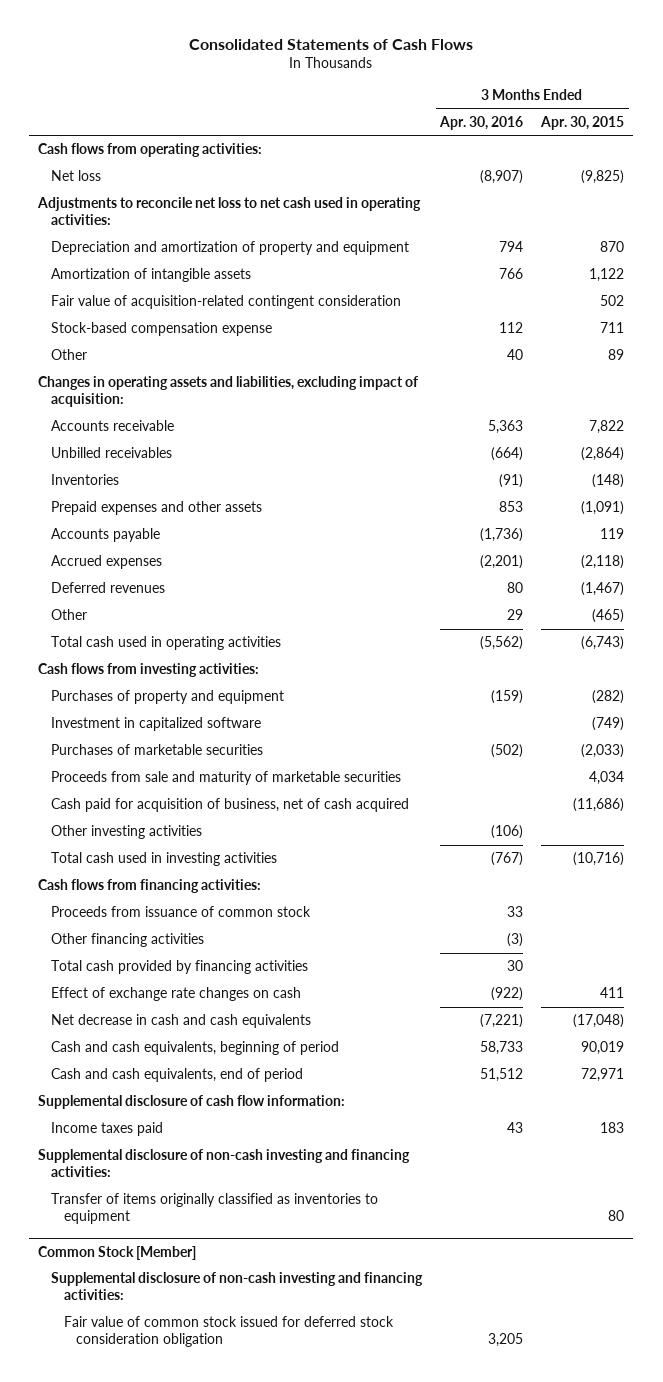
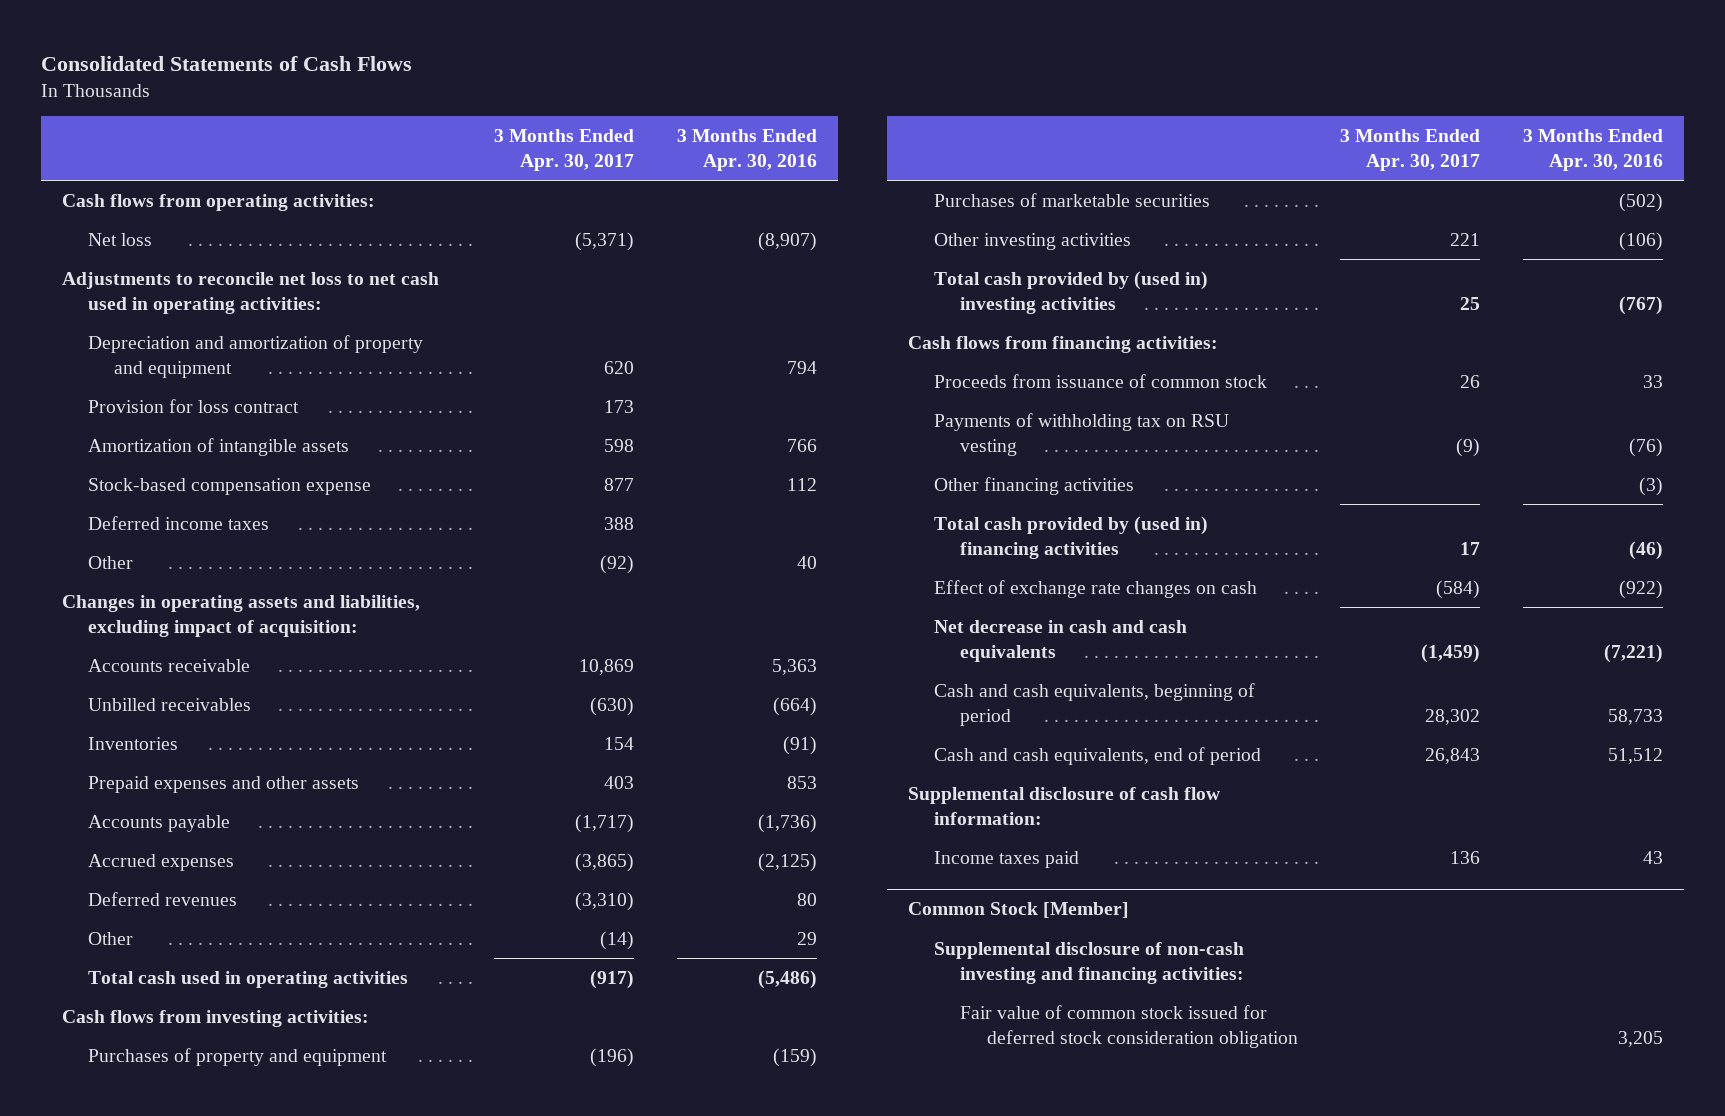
[540,115,625,130] Apr. 30, 2015 -> none
none -> [494,129,635,171] 3 Months Ended Apr. 30, 2017
none -> [88,399,300,414] Provision for loss contract
[51,295,402,310] Fair value of acquisition-related contingent consideration -> none
none -> [88,516,270,531] Deferred income taxes
[480,555,524,570] (2,201) -> [758,853,818,873] (2,125)
[480,636,524,651] (5,562) -> [758,970,818,990] (5,486)
[51,717,262,732] Investment in capitalized software -> none
[51,771,402,786] Proceeds from sale and maturity of marketable securities -> none
[51,798,410,813] Cash paid for acquisition of business, net of cash acquired -> none
[51,852,278,867] Total cash used in investing activities -> [934,271,1209,314] Total cash provided by (used in) investing activities
none -> [934,413,1230,456] Payments of withholding tax on RSU vesting
[51,960,309,975] Total cash provided by financing activities -> [934,516,1209,559] Total cash provided by (used in) financing activities
[507,960,524,972] 30 -> [1629,540,1664,560] (46)
[38,1149,411,1178] Supplemental disclosure of non-cash investing and financing activities: -> none
[51,1193,379,1225] Transfer of items originally classified as inventories to equipment -> none

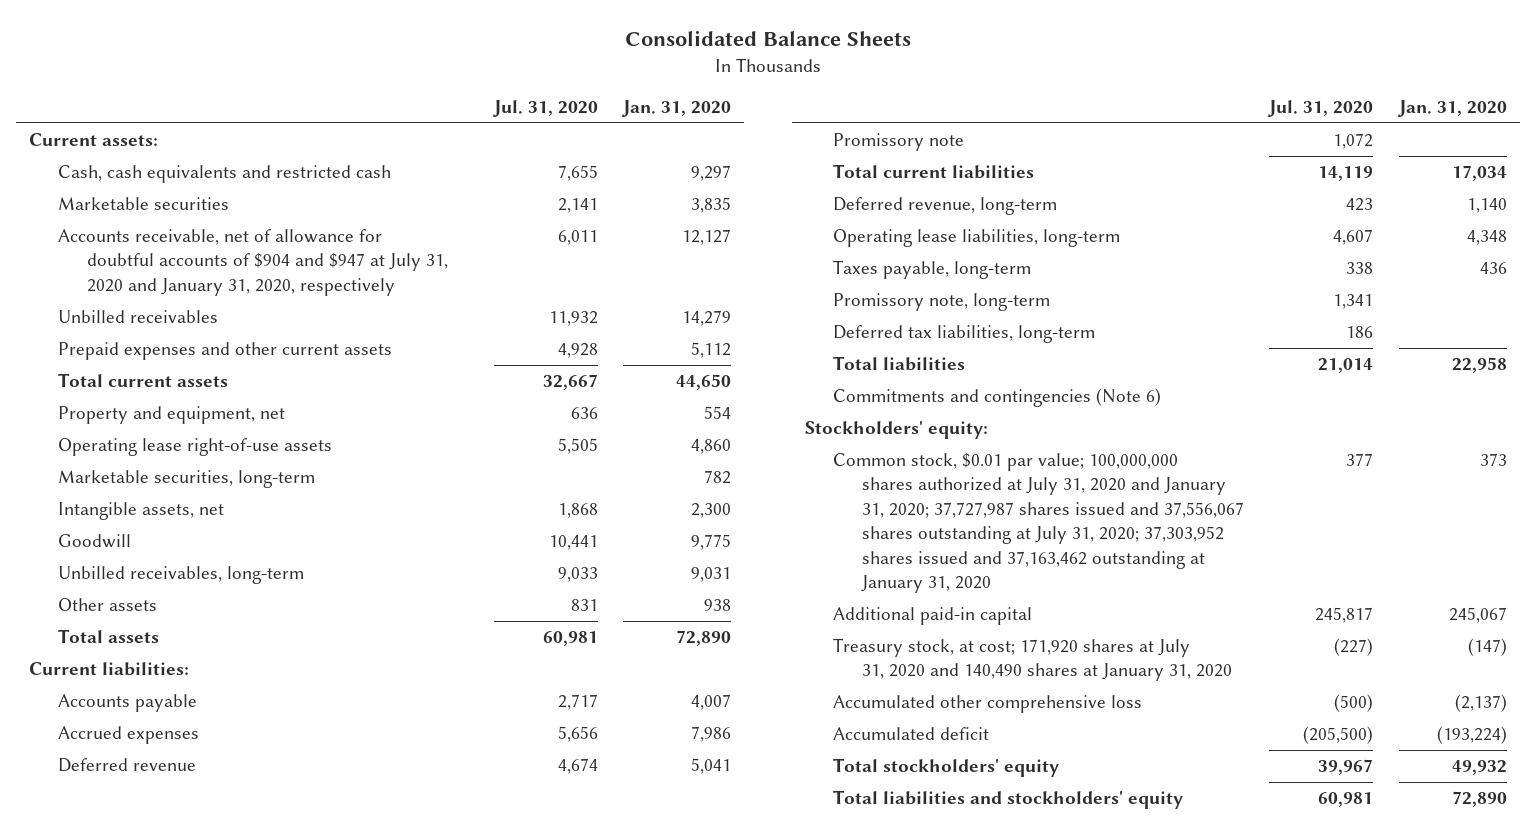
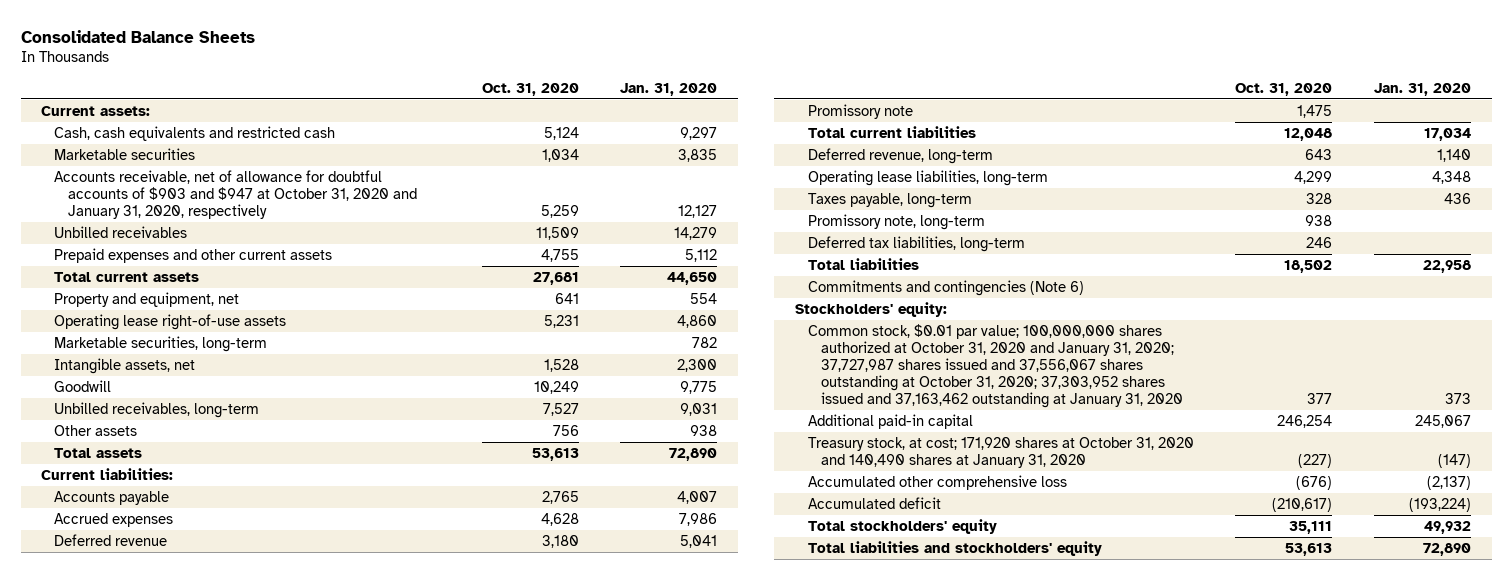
[493,99,599,117] Jul. 31, 2020 -> none
none -> [481,82,579,96] Oct. 31, 2020
[57,229,448,296] Accounts receivable, net of allowance for doubtful accounts of $904 and $947 at July 31, 2020 and January 31, 2020, respectively -> [54,169,417,219] Accounts receivable, net of allowance for doubtful accounts of $903 and $947 at October 31, 2020 and January 31, 2020, respectively
[833,453,1245,594] Common stock, $0.01 par value; 100,000,000 shares authorized at July 31, 2020 and January 31, 2020; 37,727,987 shares issued and 37,556,067 shares outstanding at July 31, 2020; 37,303,952 shares issued and 37,163,462 outstanding at January 31, 2020 -> [808,323,1184,408] Common stock, $0.01 par value; 100,000,000 shares authorized at October 31, 2020 and January 31, 2020; 37,727,987 shares issued and 37,556,067 shares outstanding at October 31, 2020; 37,303,952 shares issued and 37,163,462 outstanding at January 31, 2020
[833,638,1233,682] Treasury stock, at cost; 171,920 shares at July 31, 2020 and 140,490 shares at January 31, 2020 -> [808,436,1195,468] Treasury stock, at cost; 171,920 shares at October 31, 2020 and 140,490 shares at January 31, 2020

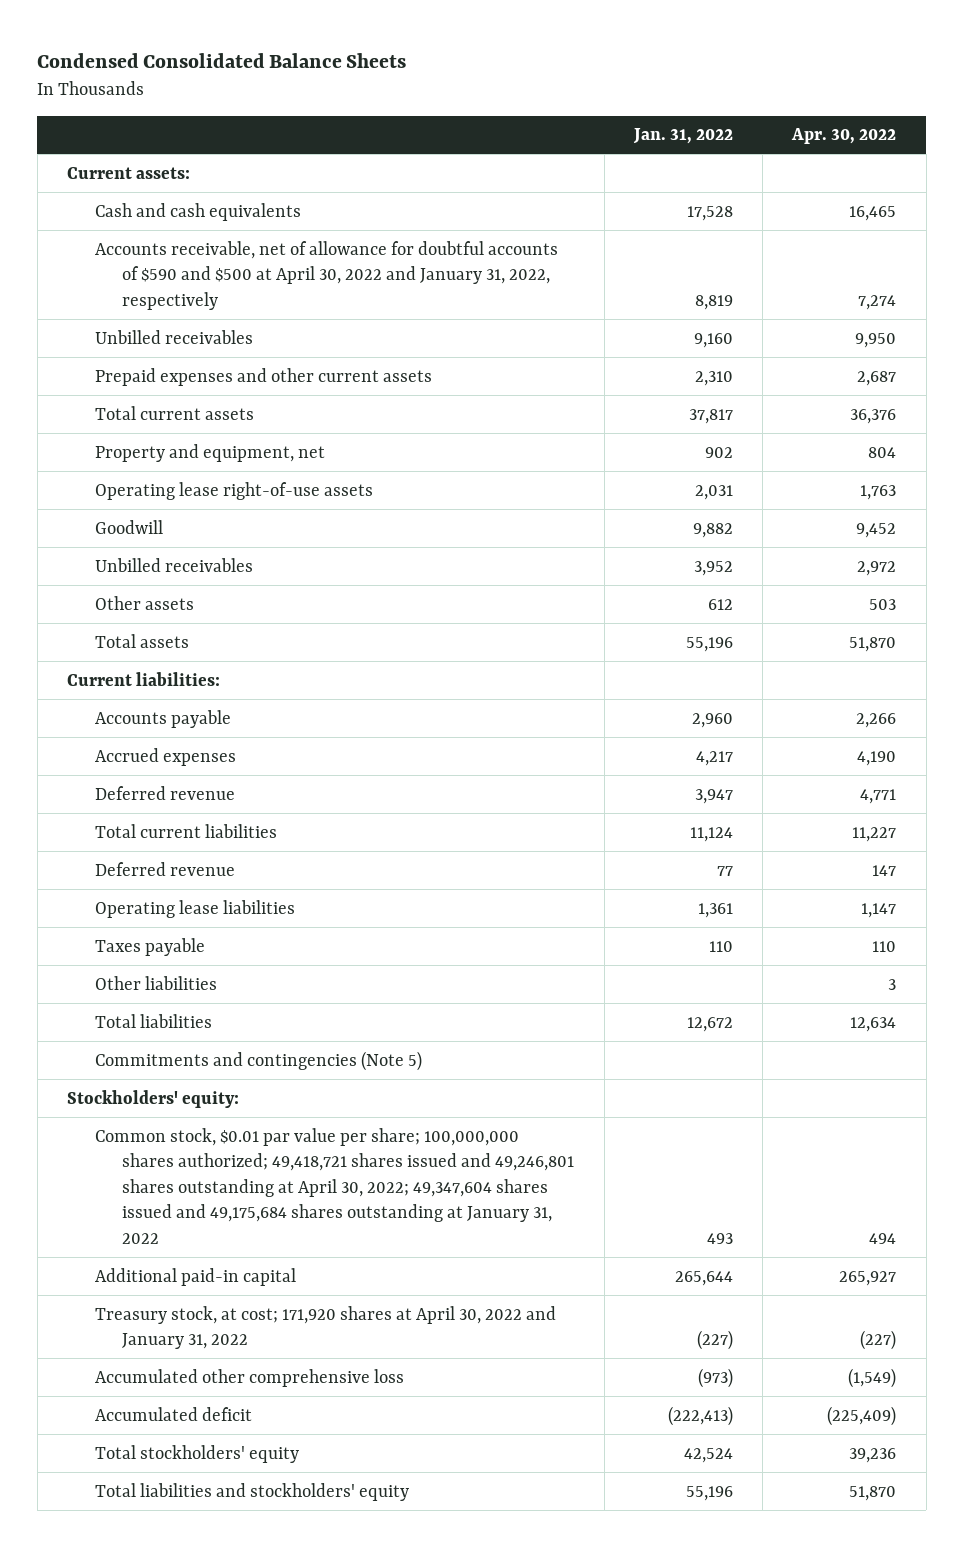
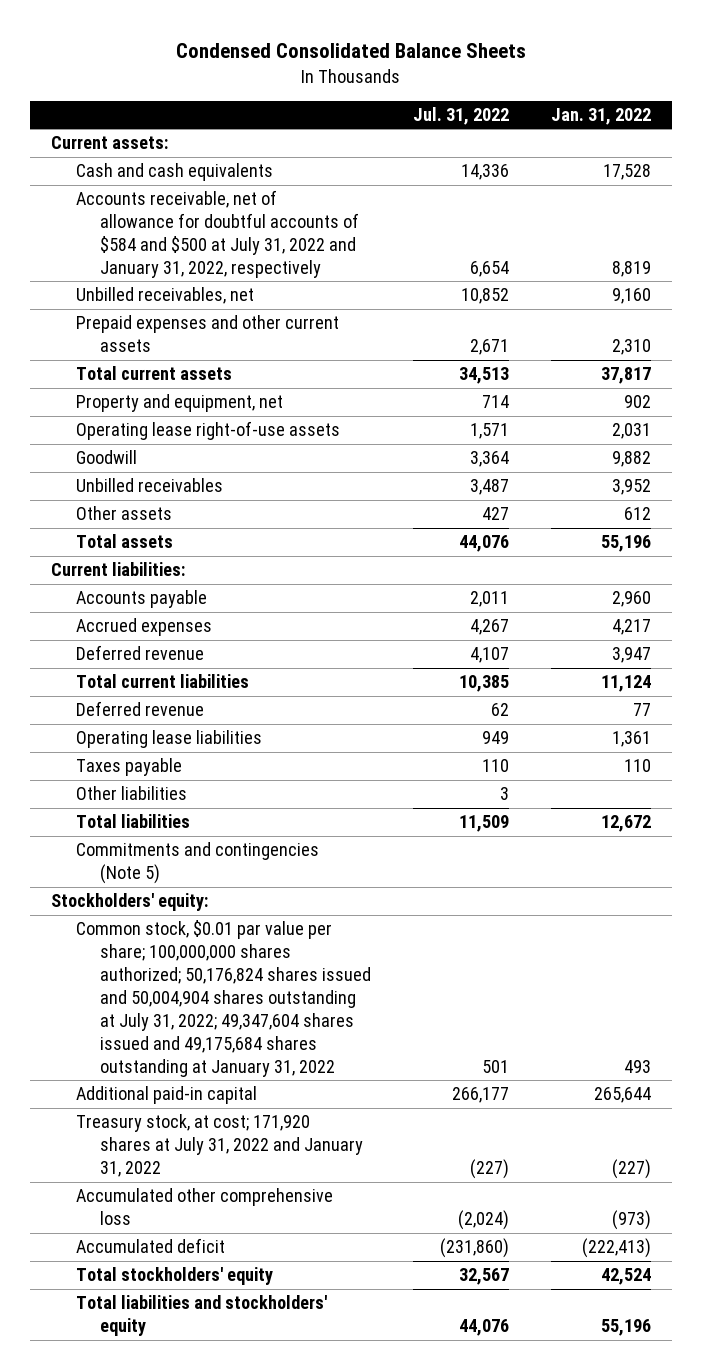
[791,128,897,145] Apr. 30, 2022 -> none
none -> [413,106,510,125] Jul. 31, 2022
[94,240,558,310] Accounts receivable, net of allowance for doubtful accounts of $590 and $500 at April 30, 2022 and January 31, 2022, respectively -> [75,190,359,278] Accounts receivable, net of allowance for doubtful accounts of $584 and $500 at July 31, 2022 and January 31, 2022, respectively
[94,329,253,344] Unbilled receivables -> [75,287,254,305] Unbilled receivables, net
[94,1127,575,1244] Common stock, $0.01 par value per share; 100,000,000 shares authorized; 49,418,721 shares issued and 49,246,801 shares outstanding at April 30, 2022; 49,347,604 shares issued and 49,175,684 shares outstanding at January 31, 2022 -> [75,920,371,1077] Common stock, $0.01 par value per share; 100,000,000 shares authorized; 50,176,824 shares issued and 50,004,904 shares outstanding at July 31, 2022; 49,347,604 shares issued and 49,175,684 shares outstanding at January 31, 2022
[94,1305,556,1350] Treasury stock, at cost; 171,920 shares at April 30, 2022 and January 31, 2022 -> [75,1114,363,1178] Treasury stock, at cost; 171,920 shares at July 31, 2022 and January 31, 2022

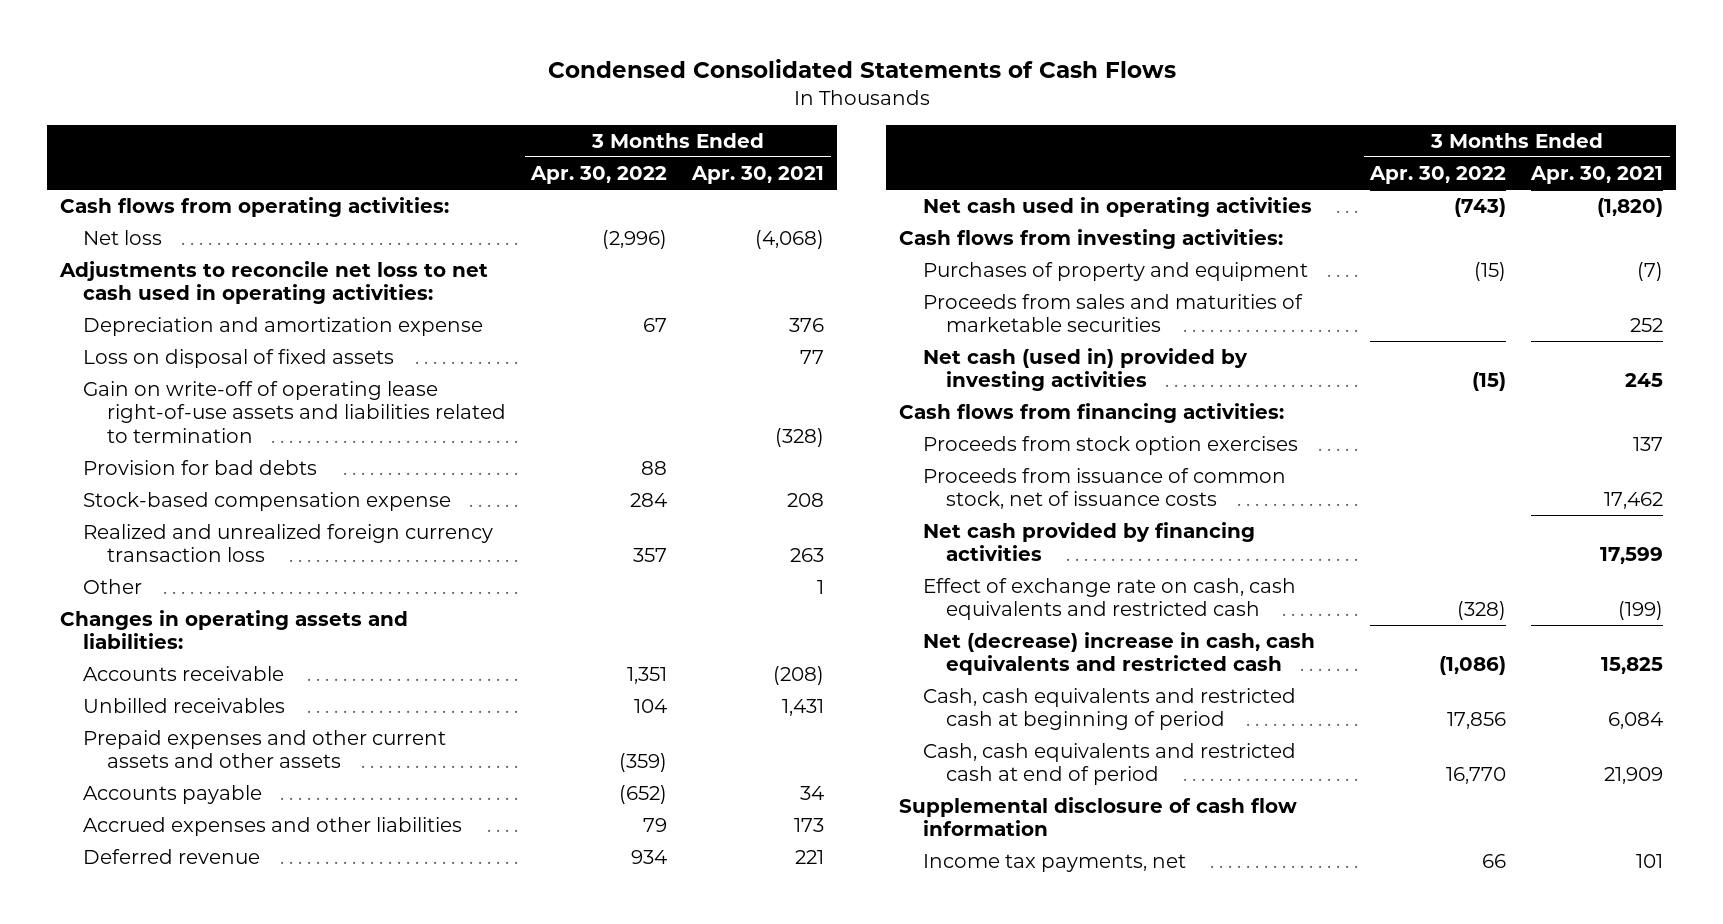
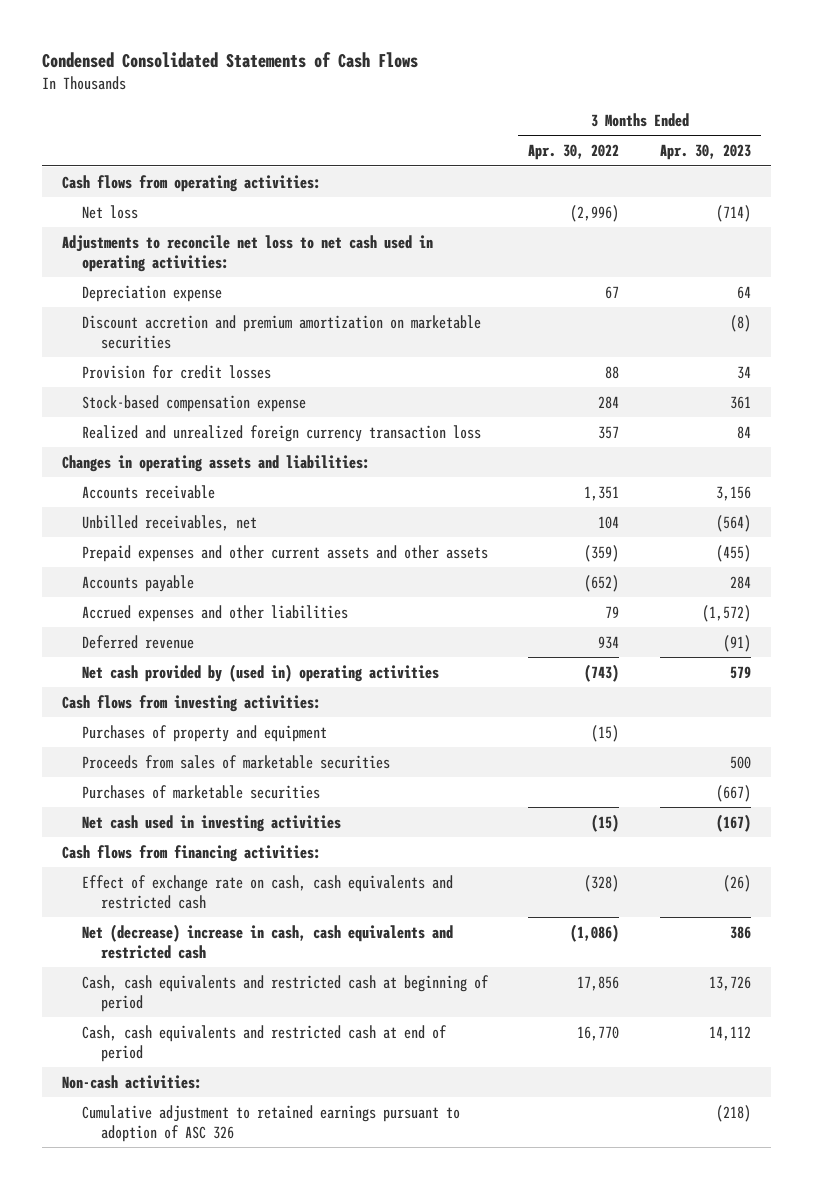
[691,165,825,184] Apr. 30, 2021 -> none
none -> [660,144,752,161] Apr. 30, 2023
[83,348,395,368] Loss on disposal of fixed assets -> none
[83,380,506,443] Gain on write-off of operating lease right-of-use assets and liabilities related to termination -> none
[83,316,484,336] Depreciation and amortization expense -> [81,284,222,302] Depreciation expense
none -> [81,314,481,349] Discount accretion and premium amortization on marketable securities
[83,459,318,475] Provision for bad debts -> [81,364,271,379] Provision for credit losses
[83,578,143,594] Other -> none
[83,697,286,713] Unbilled receivables -> [81,514,257,531] Unbilled receivables, net
[922,196,1312,217] Net cash used in operating activities -> [81,663,439,682] Net cash provided by (used in) operating activities
[922,293,1303,333] Proceeds from sales and maturities of marketable securities -> [81,754,390,769] Proceeds from sales of marketable securities
none -> [81,784,320,799] Purchases of marketable securities
[922,347,1248,392] Net cash (used in) provided by investing activities -> [81,814,341,832] Net cash used in investing activities
[922,435,1298,455] Proceeds from stock option exercises -> none
[922,467,1286,510] Proceeds from issuance of common stock, net of issuance costs -> none
[922,521,1255,562] Net cash provided by financing activities -> none
[899,796,1298,837] Supplemental disclosure of cash flow information -> none
[922,853,1186,872] Income tax payments, net -> none
none -> [62,1074,203,1089] Non-cash activities:
none -> [81,1104,460,1142] Cumulative adjustment to retained earnings pursuant to adoption of ASC 326

